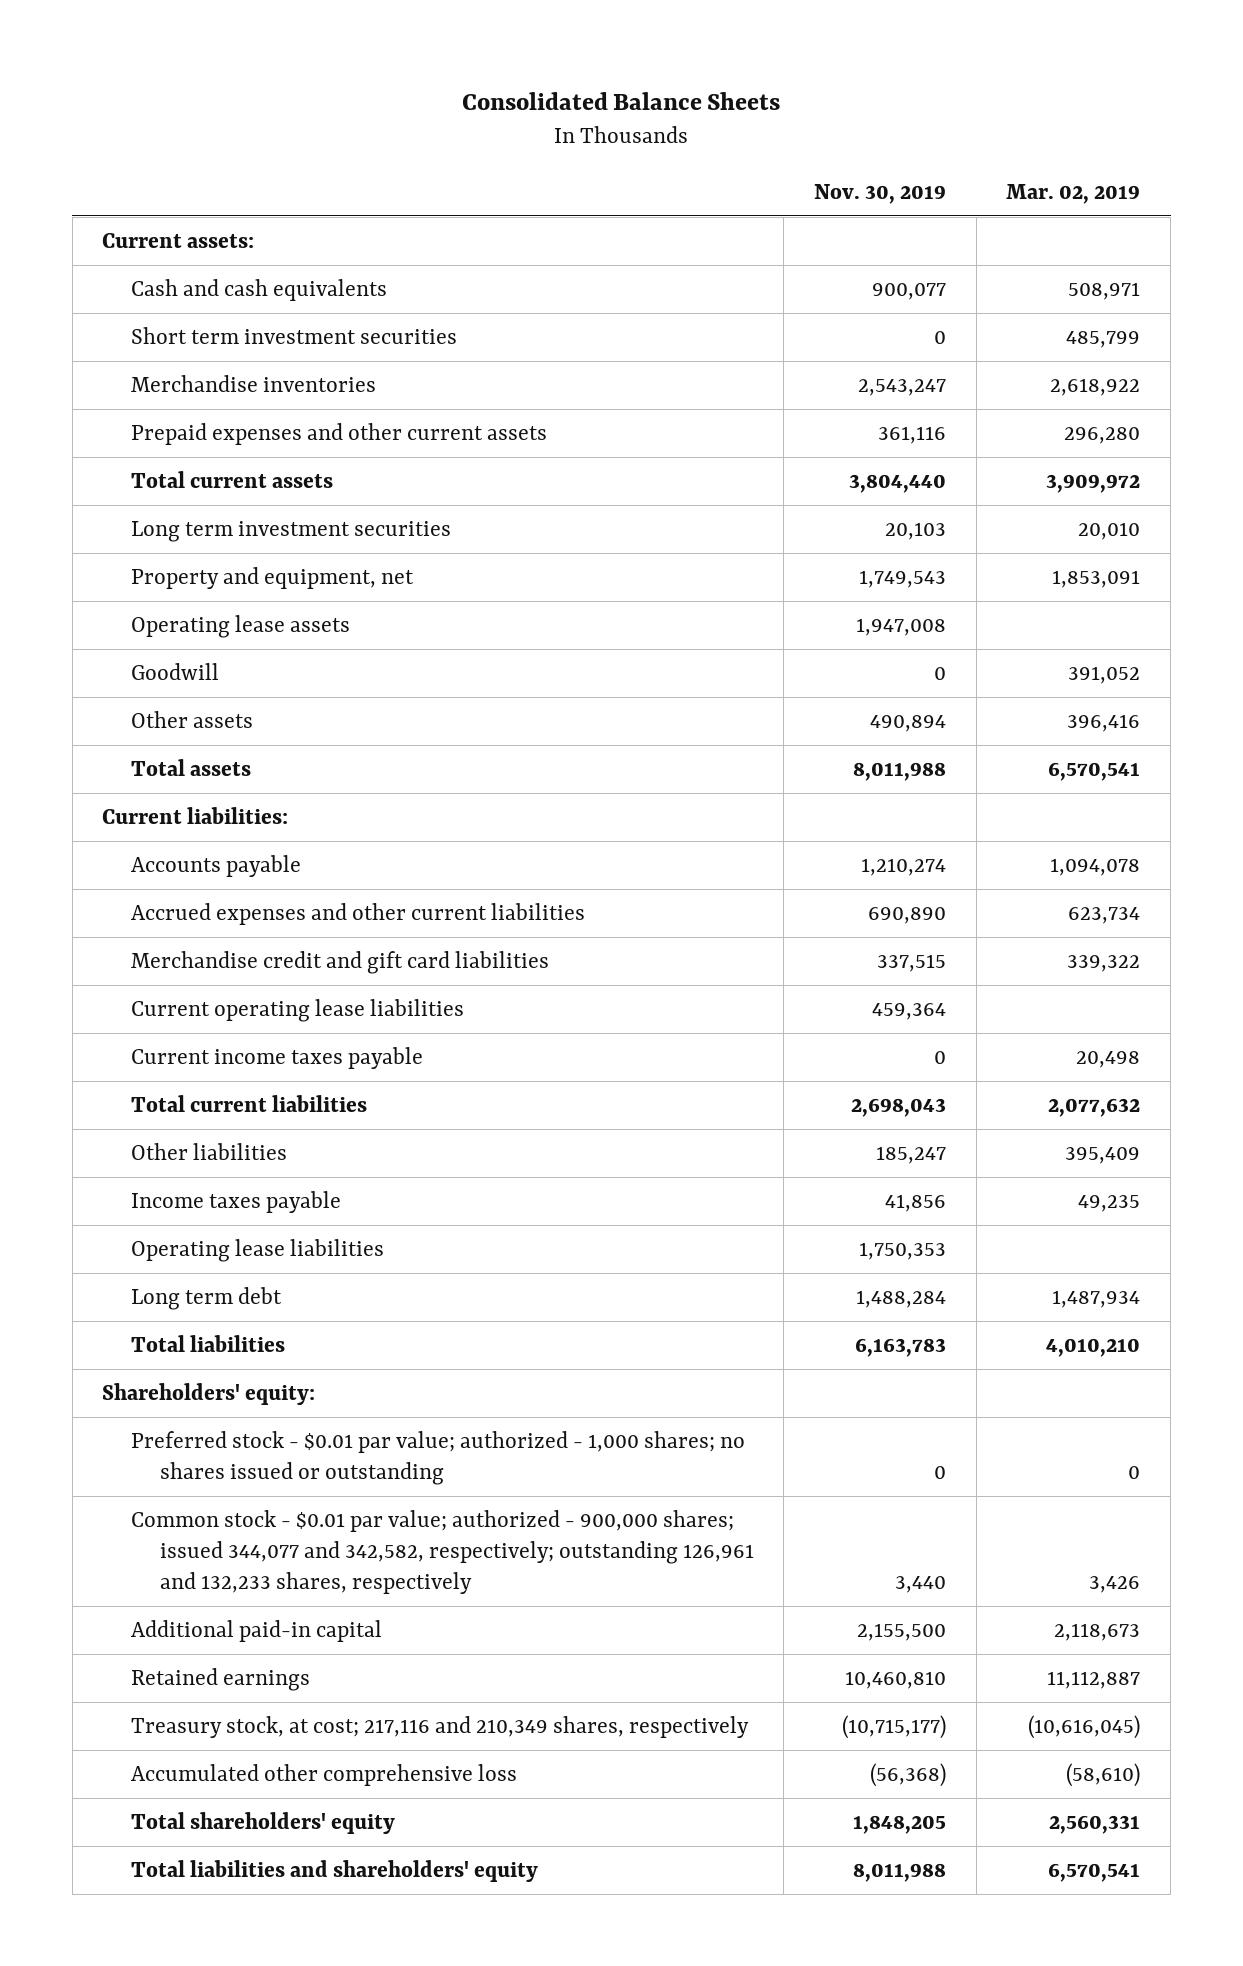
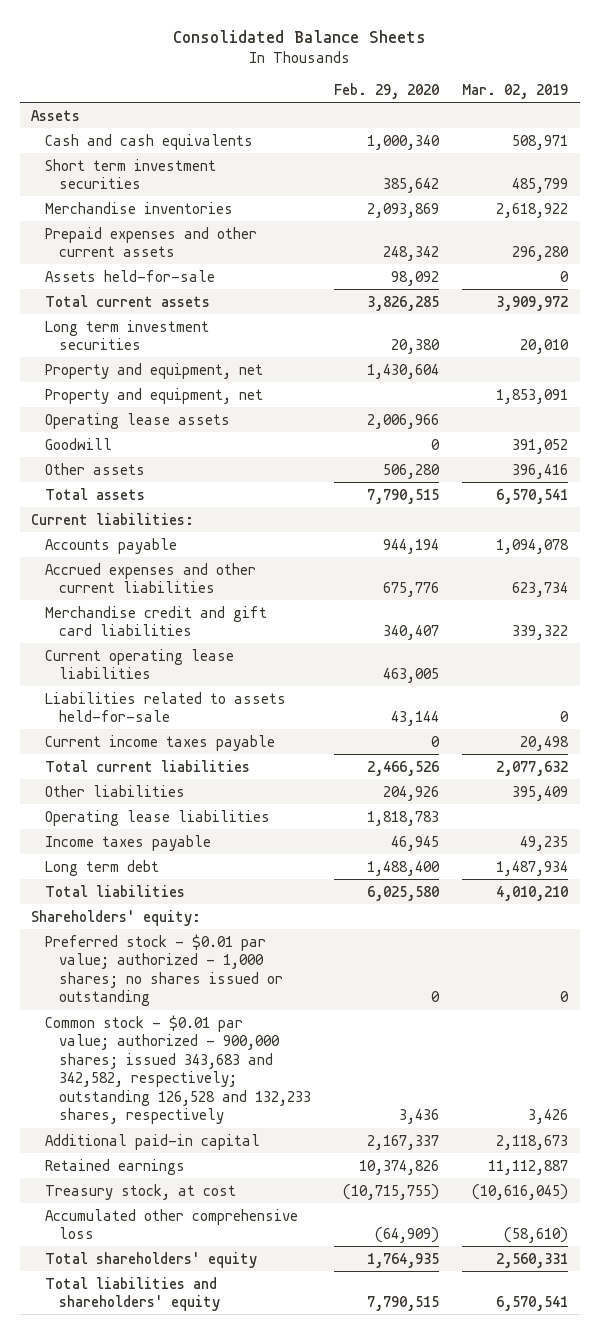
[813,183,946,204] Nov. 30, 2019 -> none
none -> [334,82,440,99] Feb. 29, 2020
[102,232,255,248] Current assets: -> [31,109,81,121] Assets
none -> [45,269,216,282] Assets held-for-sale
none -> [45,362,264,379] Property and equipment, net
none -> [45,691,287,723] Liabilities related to assets held-for-sale
[130,1190,341,1213] Income taxes payable -> [45,834,212,851] Income taxes payable
[130,1509,754,1594] Common stock - $0.01 par value; authorized - 900,000 shares; issued 344,077 and 342,582, respectively; outstanding 126,961 and 132,233 shares, respectively -> [45,1014,312,1125] Common stock - $0.01 par value; authorized - 900,000 shares; issued 343,683 and 342,582, respectively; outstanding 126,528 and 132,233 shares, respectively
[130,1715,749,1738] Treasury stock, at cost; 217,116 and 210,349 shares, respectively -> [45,1183,237,1200] Treasury stock, at cost

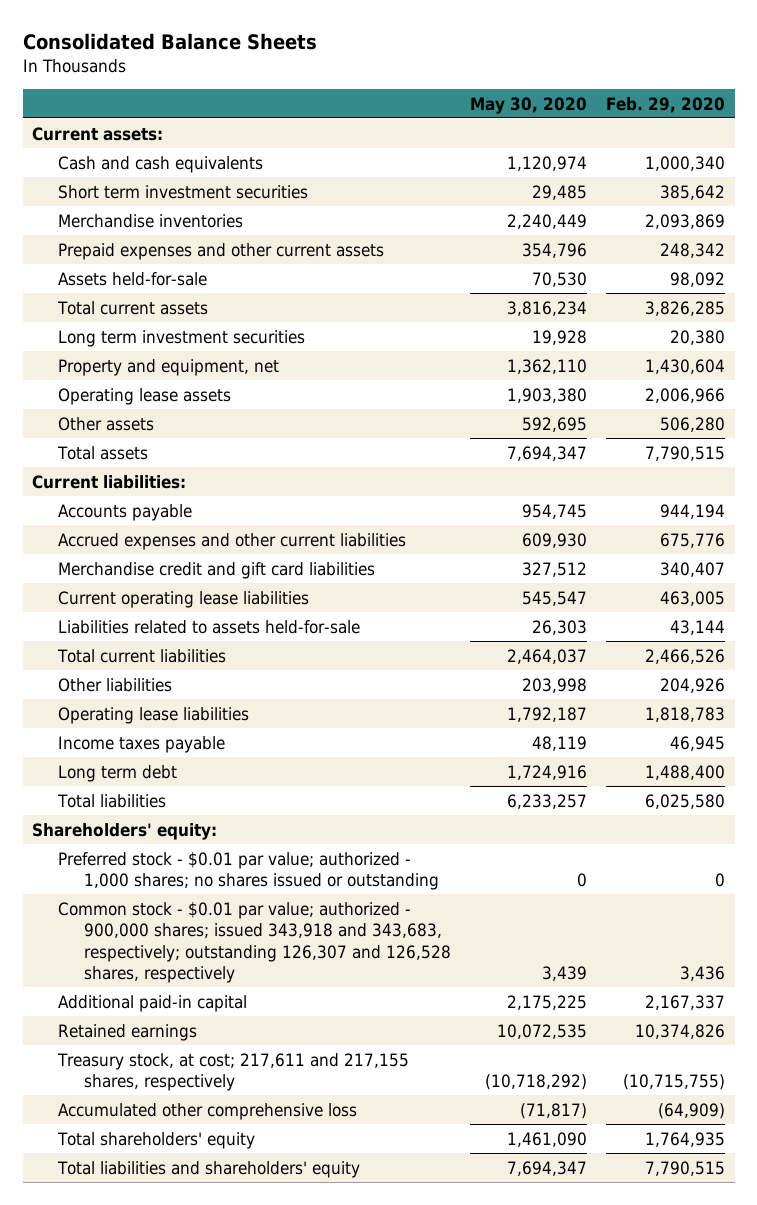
[462,83,569,99] Mar. 02, 2019 -> none
none -> [470,96,588,114] May 30, 2020
[31,109,81,121] Assets -> [32,126,164,141] Current assets:
[45,387,264,404] Property and equipment, net -> none
[45,437,113,450] Goodwill -> none
[45,734,276,751] Current income taxes payable -> none
[45,1014,312,1125] Common stock - $0.01 par value; authorized - 900,000 shares; issued 343,683 and 342,582, respectively; outstanding 126,528 and 132,233 shares, respectively -> [58,901,452,984] Common stock - $0.01 par value; authorized - 900,000 shares; issued 343,918 and 343,683, respectively; outstanding 126,307 and 126,528 shares, respectively
[45,1183,237,1200] Treasury stock, at cost -> [57,1052,410,1092] Treasury stock, at cost; 217,611 and 217,155 shares, respectively

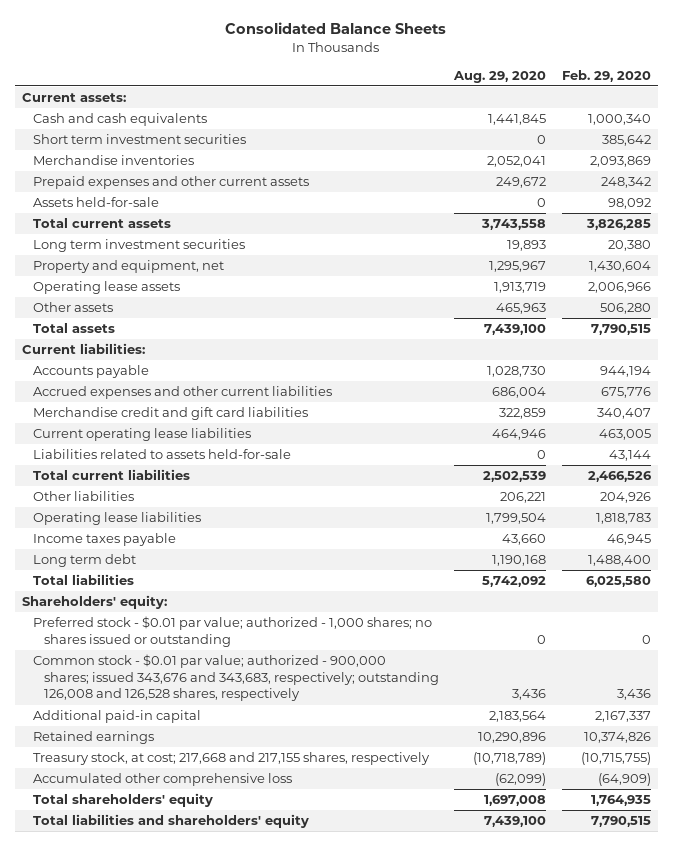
[470,96,588,114] May 30, 2020 -> none
none -> [453,70,547,83] Aug. 29, 2020
[58,901,452,984] Common stock - $0.01 par value; authorized - 900,000 shares; issued 343,918 and 343,683, respectively; outstanding 126,307 and 126,528 shares, respectively -> [33,654,439,702] Common stock - $0.01 par value; authorized - 900,000 shares; issued 343,676 and 343,683, respectively; outstanding 126,008 and 126,528 shares, respectively
[57,1052,410,1092] Treasury stock, at cost; 217,611 and 217,155 shares, respectively -> [33,752,431,766] Treasury stock, at cost; 217,668 and 217,155 shares, respectively

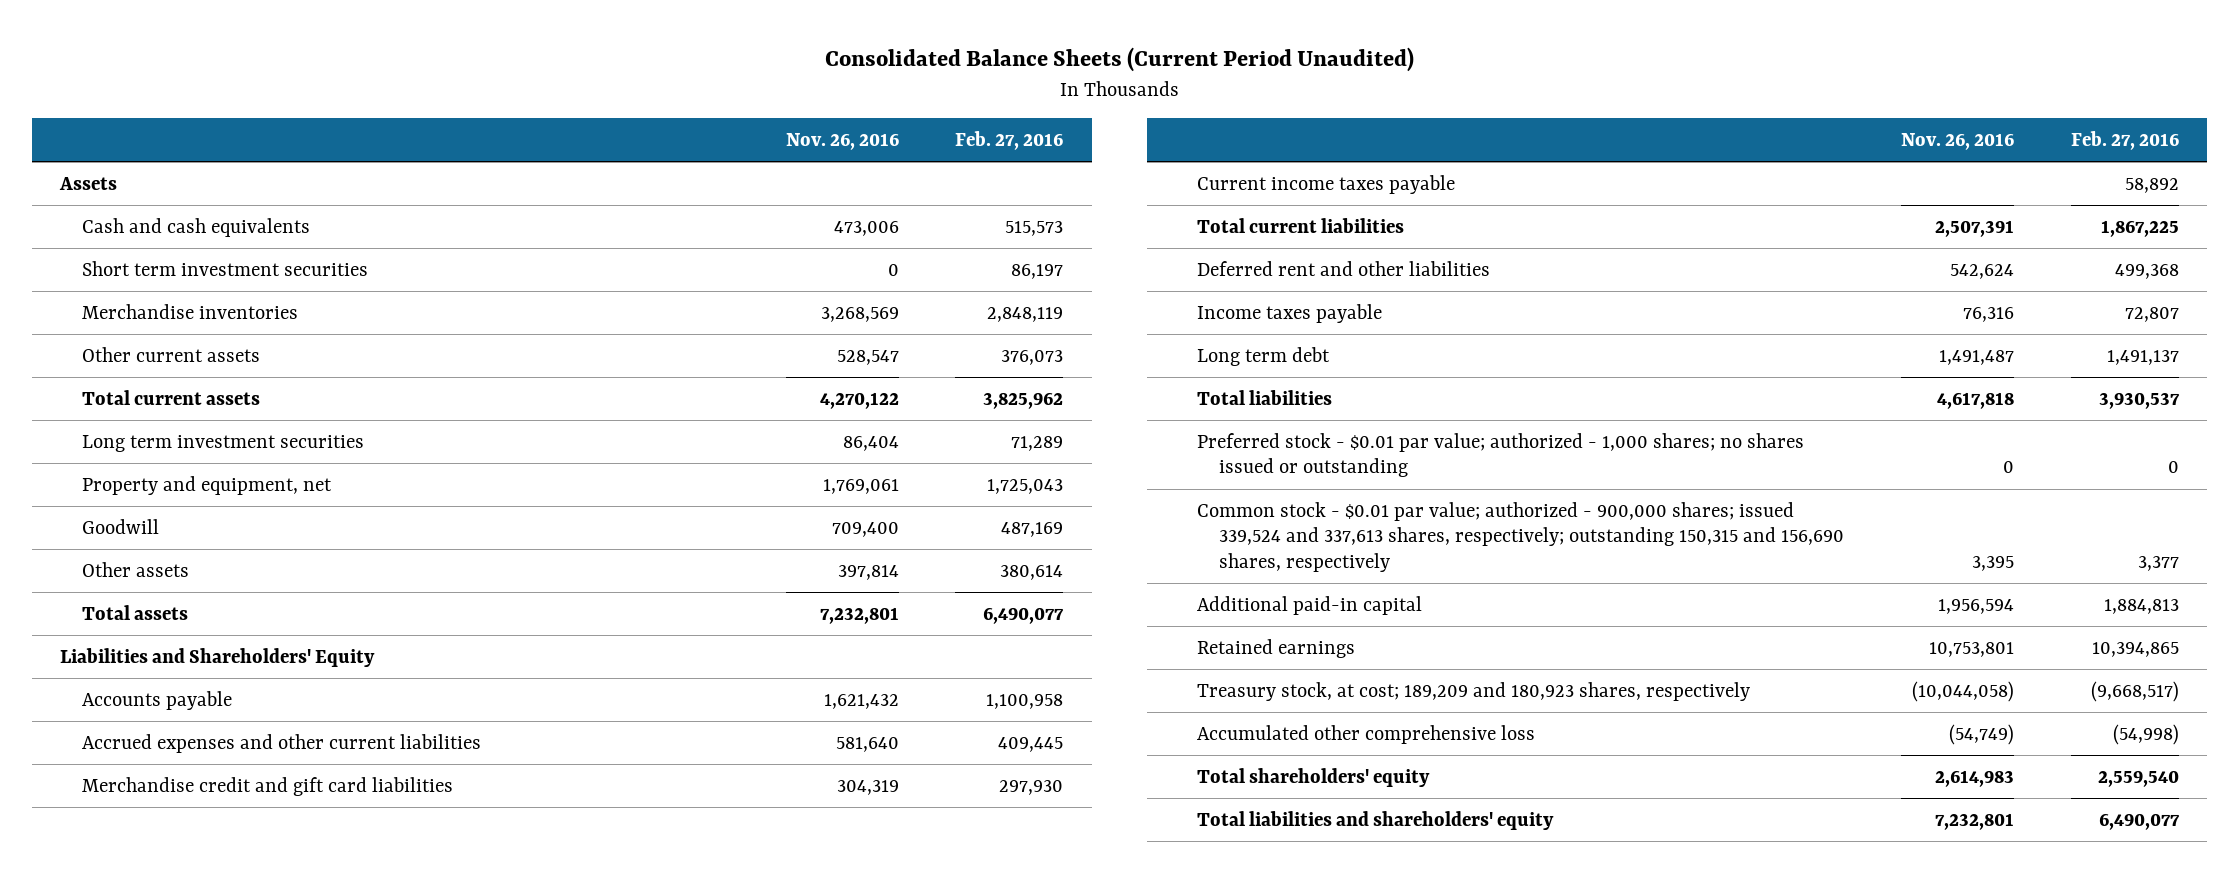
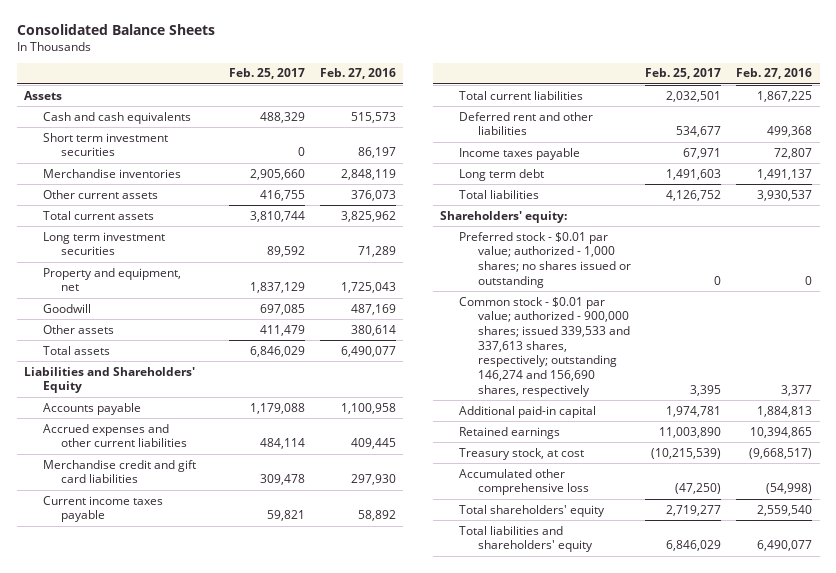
[824,47,1414,73] Consolidated Balance Sheets (Current Period Unaudited) -> [16,24,215,36] Consolidated Balance Sheets
[785,133,899,151] Nov. 26, 2016 -> none
none -> [229,68,306,80] Feb. 25, 2017
none -> [440,210,568,223] Shareholders' equity:
[1197,501,1844,573] Common stock - $0.01 par value; authorized - 900,000 shares; issued 339,524 and 337,613 shares, respectively; outstanding 150,315 and 156,690 shares, respectively -> [458,296,630,397] Common stock - $0.01 par value; authorized - 900,000 shares; issued 339,533 and 337,613 shares, respectively; outstanding 146,274 and 156,690 shares, respectively
[1197,681,1751,701] Treasury stock, at cost; 189,209 and 180,923 shares, respectively -> [458,447,584,460] Treasury stock, at cost

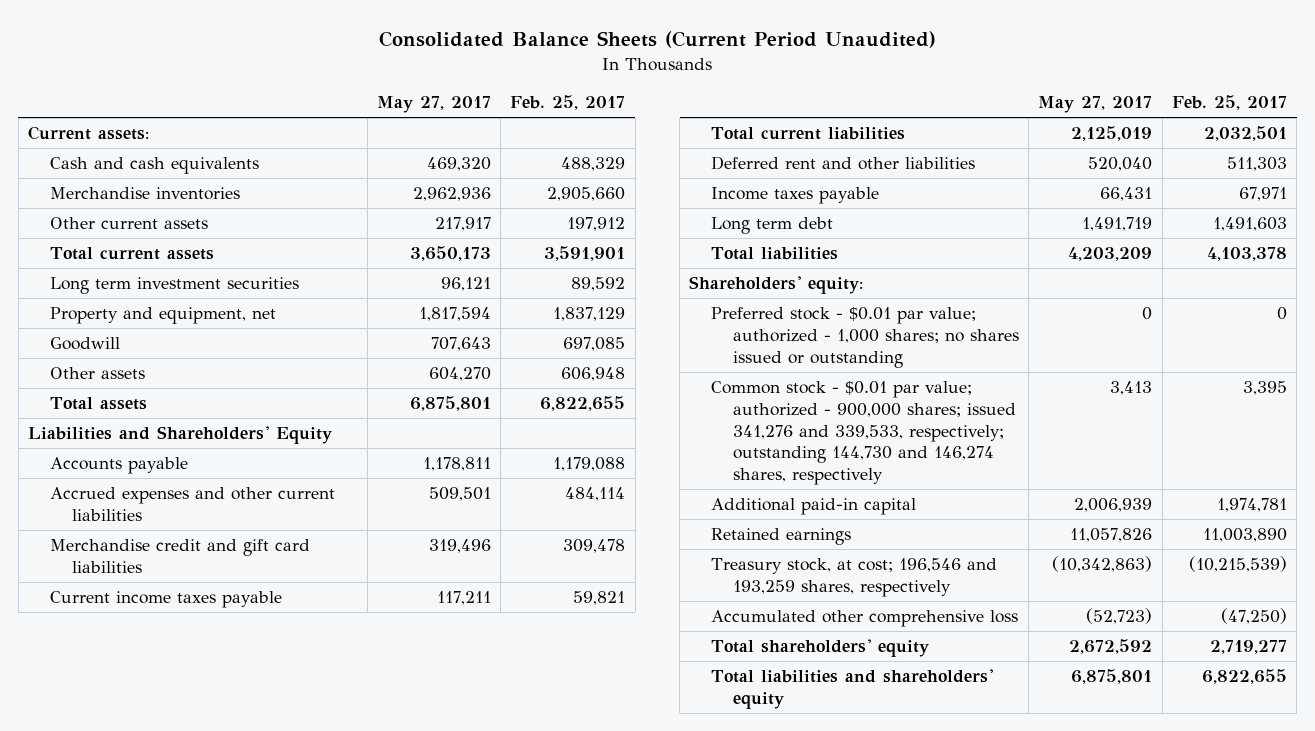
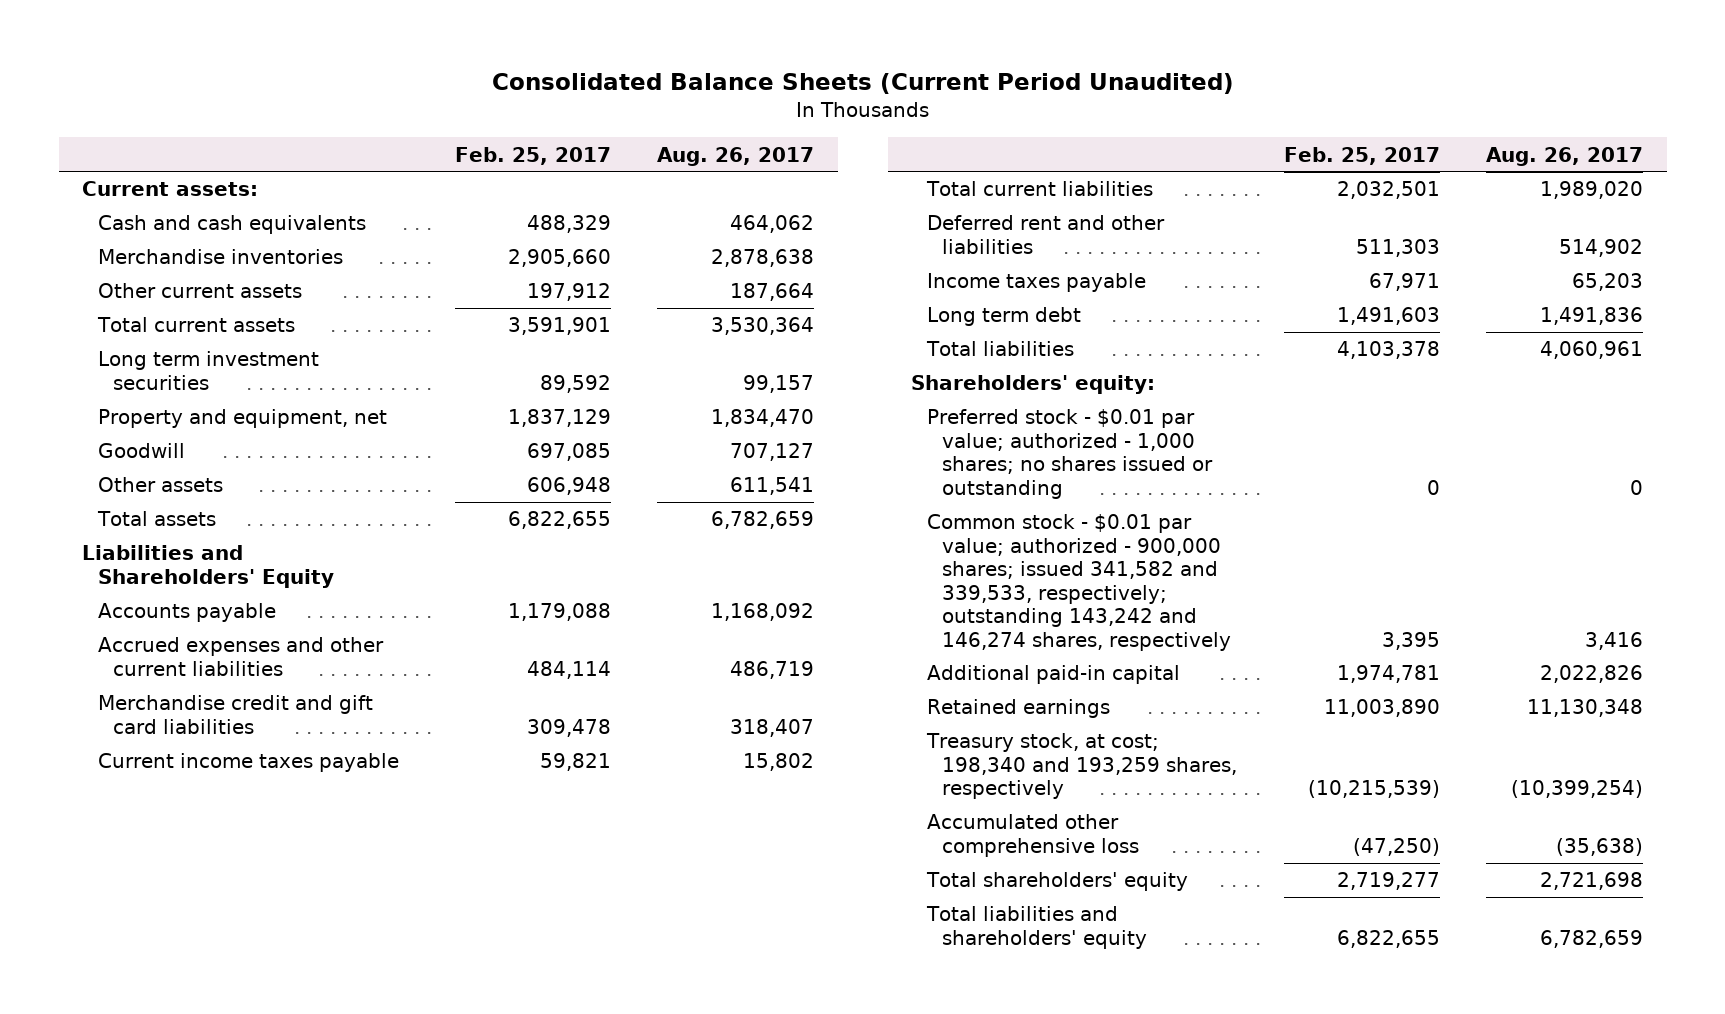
[377,96,492,114] May 27, 2017 -> none
none -> [657,146,815,166] Aug. 26, 2017
[711,381,1017,486] Common stock - $0.01 par value; authorized - 900,000 shares; issued 341,276 and 339,533, respectively; outstanding 144,730 and 146,274 shares, respectively -> [926,514,1232,651] Common stock - $0.01 par value; authorized - 900,000 shares; issued 341,582 and 339,533, respectively; outstanding 143,242 and 146,274 shares, respectively
[711,558,998,597] Treasury stock, at cost; 196,546 and 193,259 shares, respectively -> [925,733,1238,800] Treasury stock, at cost; 198,340 and 193,259 shares, respectively

